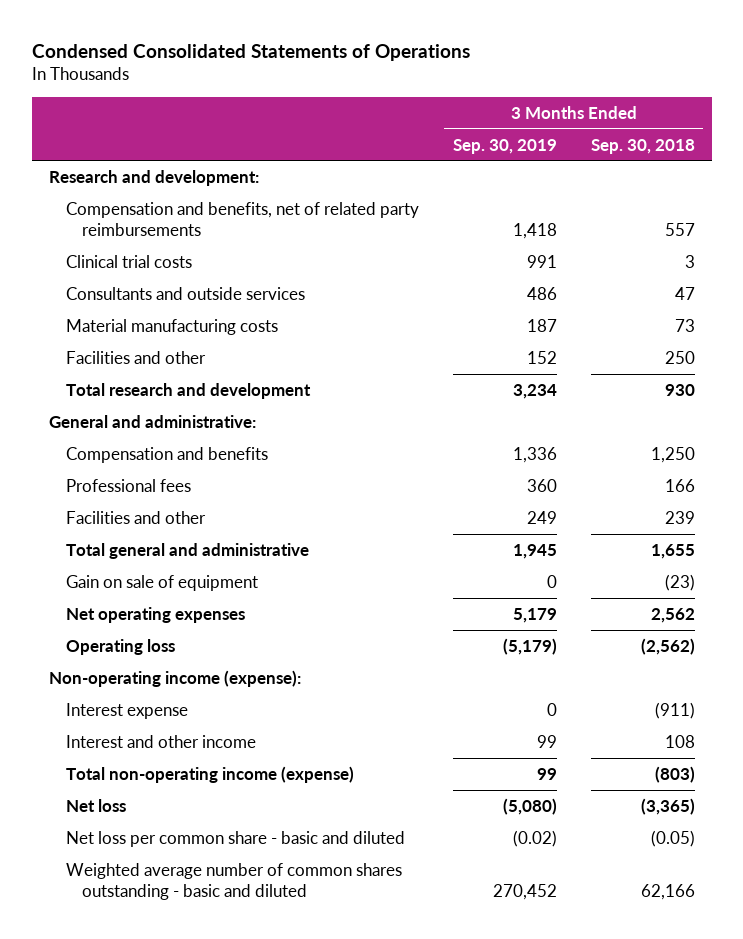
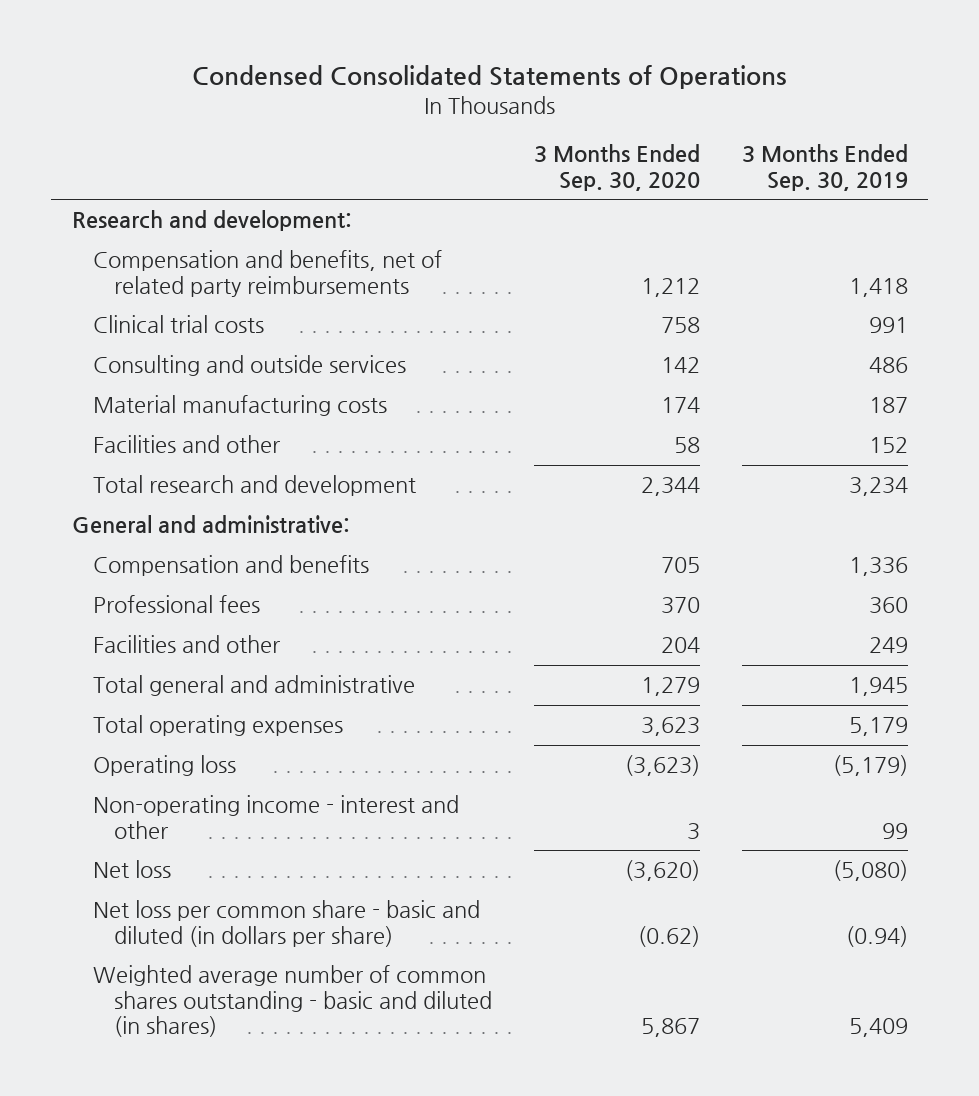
[590,138,695,154] Sep. 30, 2018 -> none
none -> [533,144,700,191] 3 Months Ended Sep. 30, 2020
[65,286,305,300] Consultants and outside services -> [93,355,407,377] Consulting and outside services
[65,574,258,591] Gain on sale of equipment -> none
[65,606,245,623] Net operating expenses -> [93,715,344,737] Total operating expenses
[48,669,301,687] Non-operating income (expense): -> none
[65,702,188,719] Interest expense -> none
[65,765,354,783] Total non-operating income (expense) -> none
[65,734,256,748] Interest and other income -> [93,795,460,839] Non-operating income - interest and other
[65,830,405,847] Net loss per common share - basic and diluted -> [93,900,481,947] Net loss per common share - basic and diluted (in dollars per share)
[512,829,557,847] (0.02) -> [845,925,908,947] (0.94)
[65,862,402,901] Weighted average number of common shares outstanding - basic and diluted -> [93,965,493,1037] Weighted average number of common shares outstanding - basic and diluted (in shares)
[492,884,557,901] 270,452 -> [848,1017,908,1037] 5,409

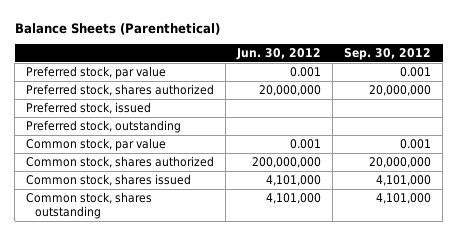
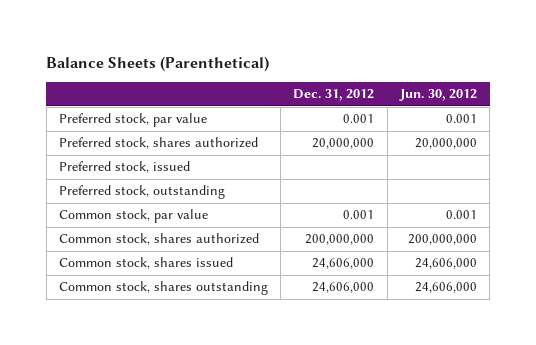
[344,48,432,61] Sep. 30, 2012 -> none
none -> [293,89,375,102] Dec. 31, 2012
[266,175,322,187] 4,101,000 -> [414,258,477,270] 24,606,000
[266,193,322,205] 4,101,000 -> [414,282,477,294] 24,606,000

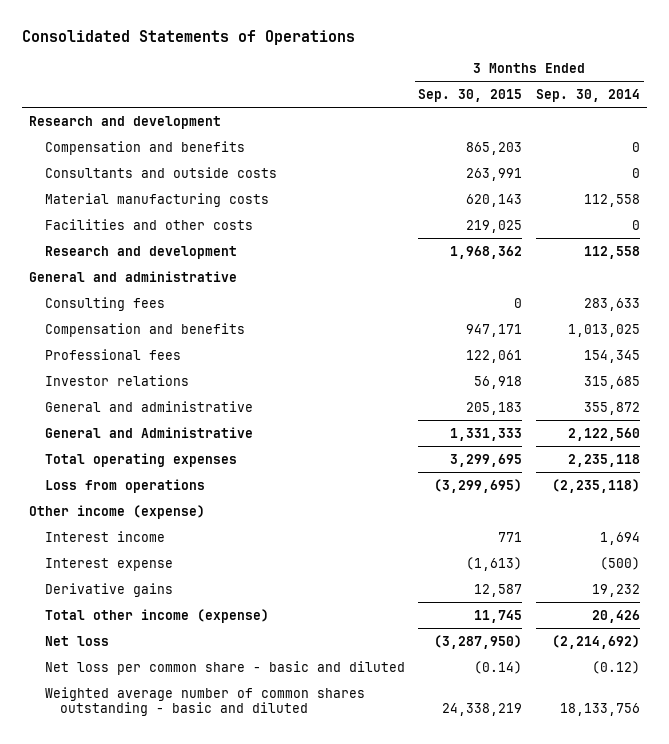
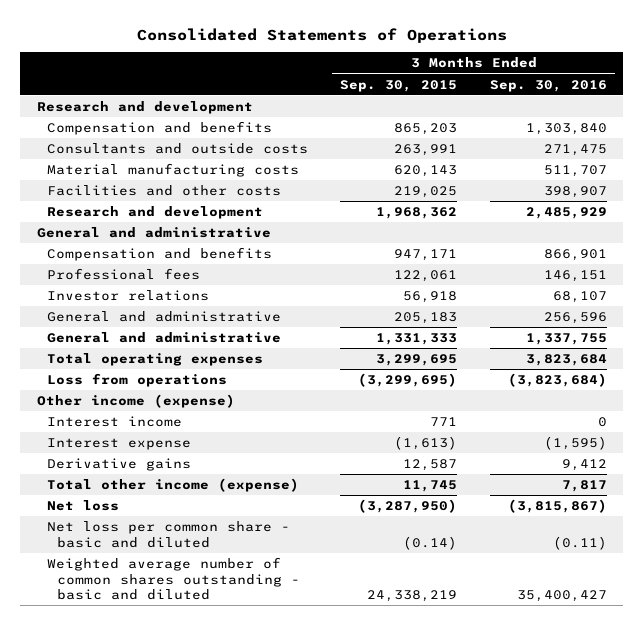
[536,89,641,103] Sep. 30, 2014 -> none
none -> [489,79,607,92] Sep. 30, 2016
[44,296,165,311] Consulting fees -> none
[44,426,253,438] General and Administrative -> [47,332,282,344] General and administrative

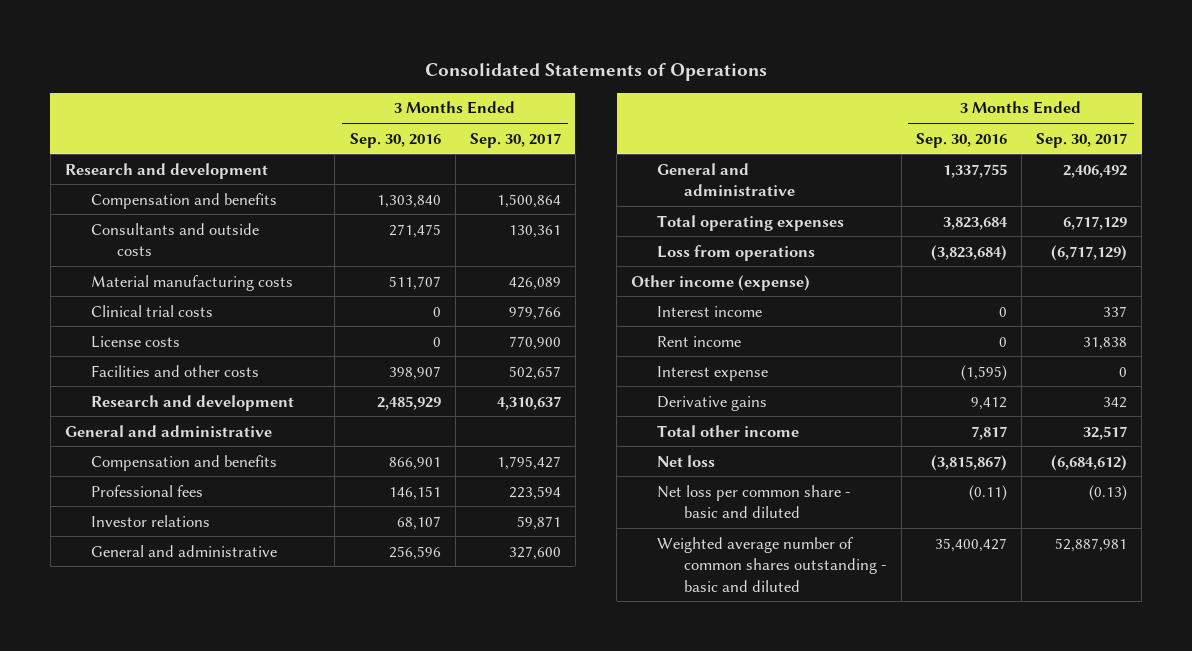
[340,79,458,92] Sep. 30, 2015 -> none
none -> [469,132,561,148] Sep. 30, 2017
none -> [91,304,214,317] Clinical trial costs
none -> [91,335,181,348] License costs
none -> [657,335,742,347] Rent income
[47,478,300,493] Total other income (expense) -> [657,424,800,437] Total other income

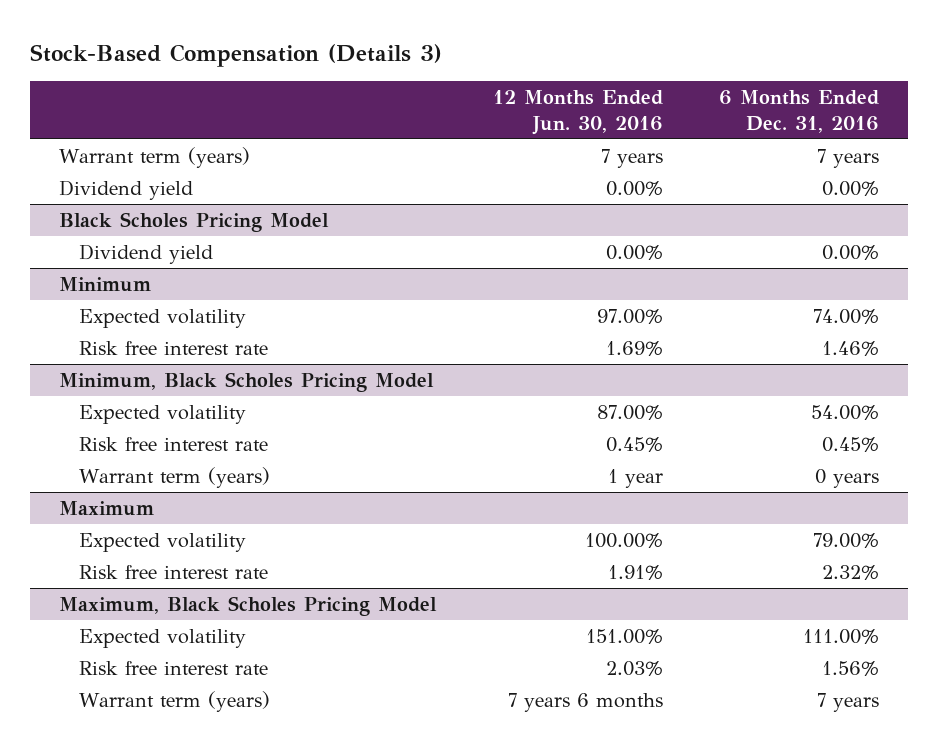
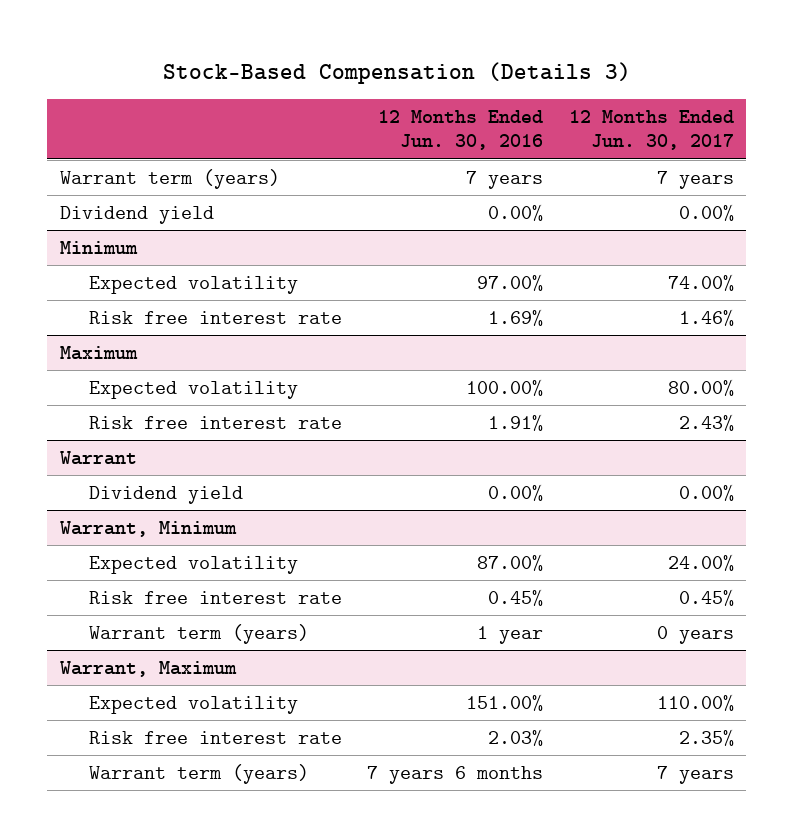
[719,90,880,133] 6 Months Ended Dec. 31, 2016 -> none
none -> [568,109,734,151] 12 Months Ended Jun. 30, 2017
[58,212,329,233] Black Scholes Pricing Model -> none
[79,244,214,265] Dividend yield -> none
[58,372,434,393] Minimum, Black Scholes Pricing Model -> none
[79,405,247,425] Expected volatility -> none
[79,437,269,452] Risk free interest rate -> none
[79,467,271,489] Warrant term (years) -> none
[58,596,437,617] Maximum, Black Scholes Pricing Model -> none
none -> [59,450,137,465] Warrant
none -> [89,485,244,504] Dividend yield
none -> [59,520,237,537] Warrant, Minimum
none -> [89,555,299,574] Expected volatility
none -> [89,590,343,604] Risk free interest rate
none -> [89,623,310,644] Warrant term (years)
none -> [59,660,237,677] Warrant, Maximum

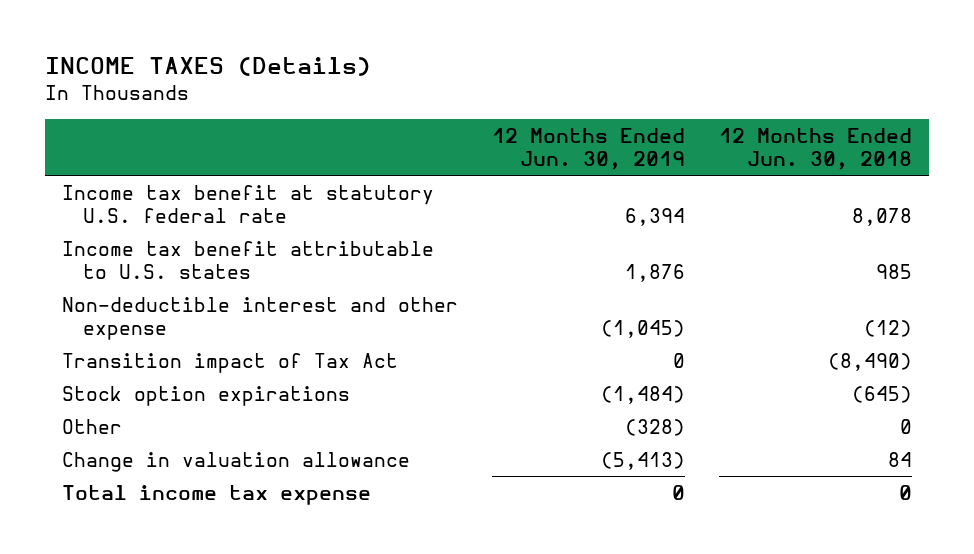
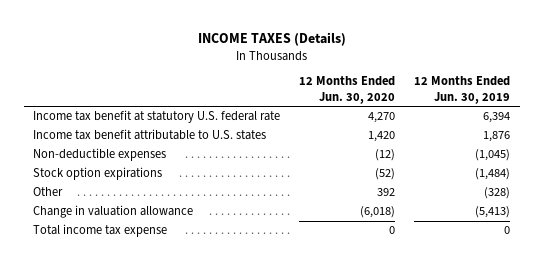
[718,127,912,170] 12 Months Ended Jun. 30, 2018 -> none
none -> [299,76,396,105] 12 Months Ended Jun. 30, 2020
[61,352,398,373] Transition impact of Tax Act -> none
[61,296,458,340] Non-deductible interest and other expense -> [33,148,167,162] Non-deductible expenses

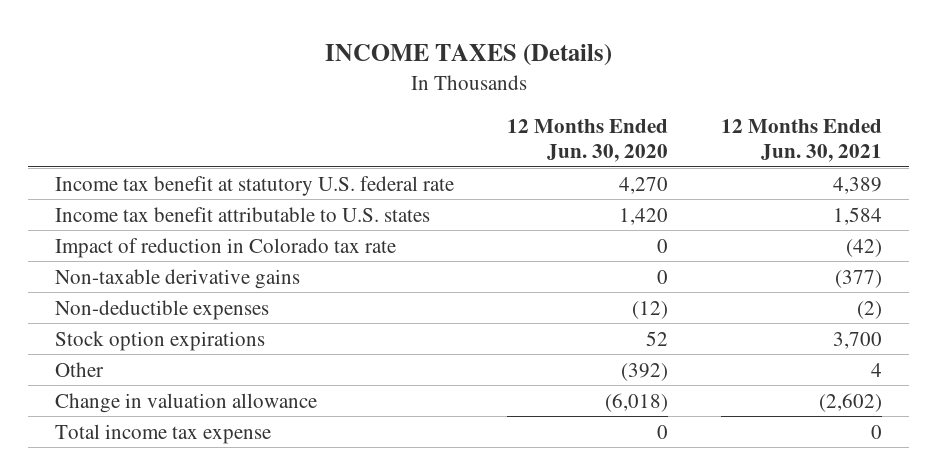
[414,76,511,105] 12 Months Ended Jun. 30, 2019 -> none
none -> [721,119,883,163] 12 Months Ended Jun. 30, 2021
none -> [54,237,396,258] Impact of reduction in Colorado tax rate
none -> [54,268,300,289] Non-taxable derivative gains
[375,168,396,181] (52) -> [646,330,669,346] 52
[377,188,396,197] 392 -> [621,362,669,381] (392)

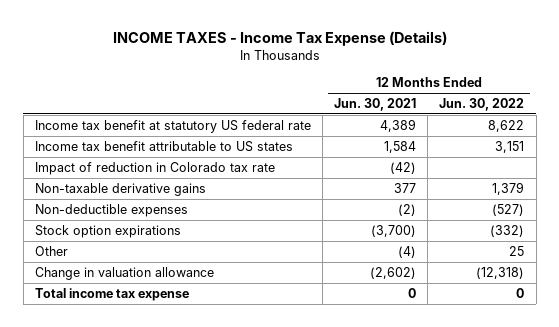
[324,44,612,67] INCOME TAXES (Details) -> [112,30,447,46] INCOME TAXES - Income Tax Expense (Details)
[507,119,669,163] 12 Months Ended Jun. 30, 2020 -> none
none -> [439,98,525,112] Jun. 30, 2022
[54,175,454,196] Income tax benefit at statutory U.S. federal rate -> [34,119,311,133] Income tax benefit at statutory US federal rate
[54,206,430,222] Income tax benefit attributable to U.S. states -> [34,140,293,152] Income tax benefit attributable to US states
[835,269,883,288] (377) -> [394,182,417,193] 377
[833,331,883,349] 3,700 -> [371,224,417,237] (3,700)
[871,362,883,377] 4 -> [398,245,417,258] (4)

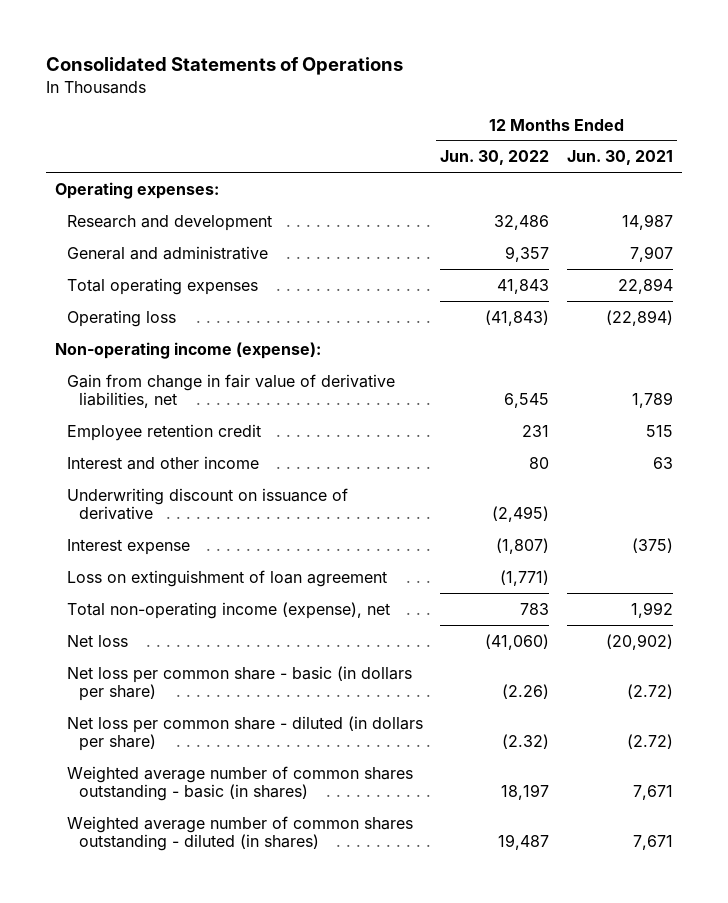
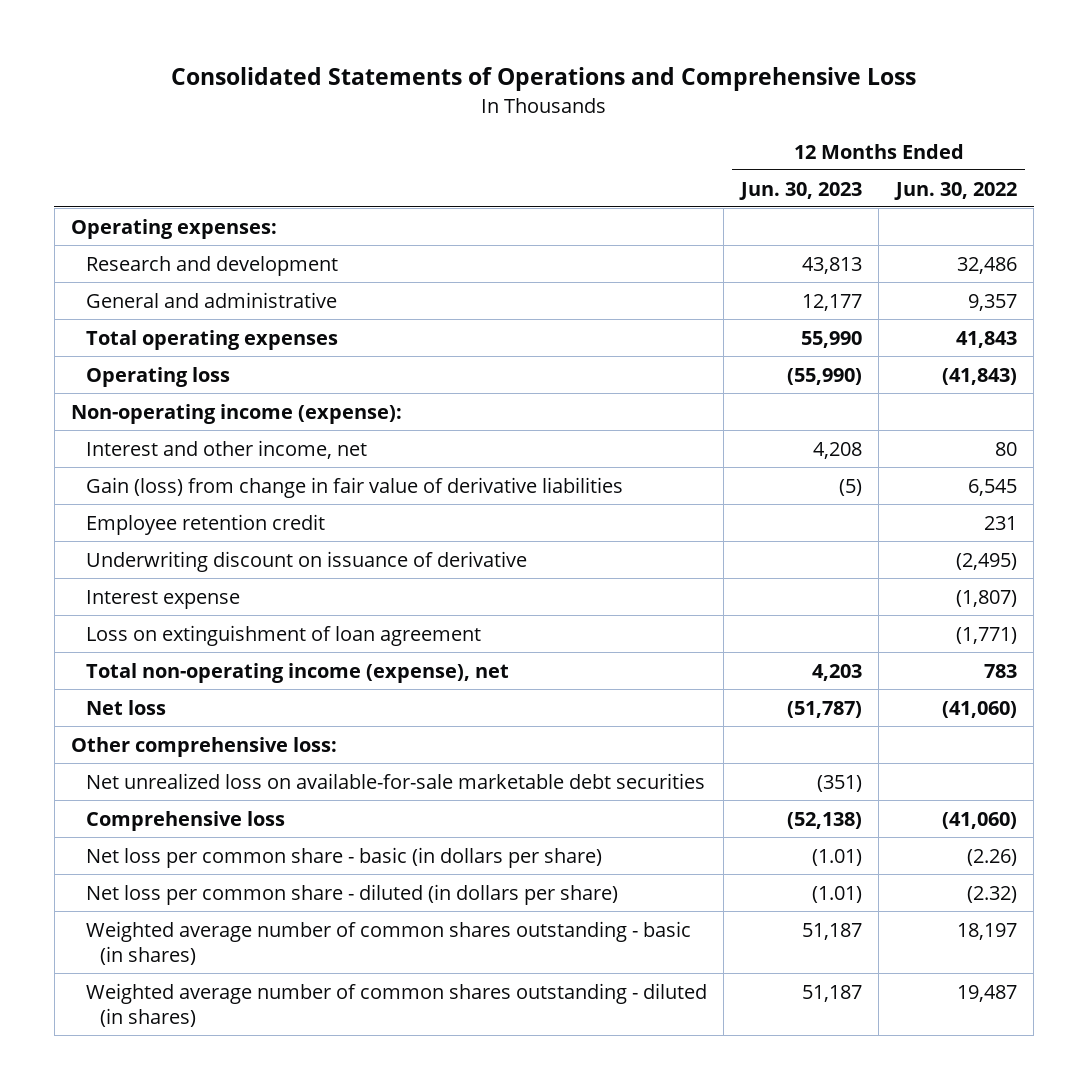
[46,57,404,76] Consolidated Statements of Operations -> [170,67,916,92] Consolidated Statements of Operations and Comprehensive Loss
[566,150,673,166] Jun. 30, 2021 -> none
none -> [738,181,862,200] Jun. 30, 2023
none -> [85,439,367,459] Interest and other income, net
[66,373,395,409] Gain from change in fair value of derivative liabilities, net -> [85,476,623,498] Gain (loss) from change in fair value of derivative liabilities
[66,455,259,470] Interest and other income -> none
none -> [71,736,338,757] Other comprehensive loss:
none -> [85,772,705,789] Net unrealized loss on available-for-sale marketable debt securities
none -> [85,810,285,831] Comprehensive loss

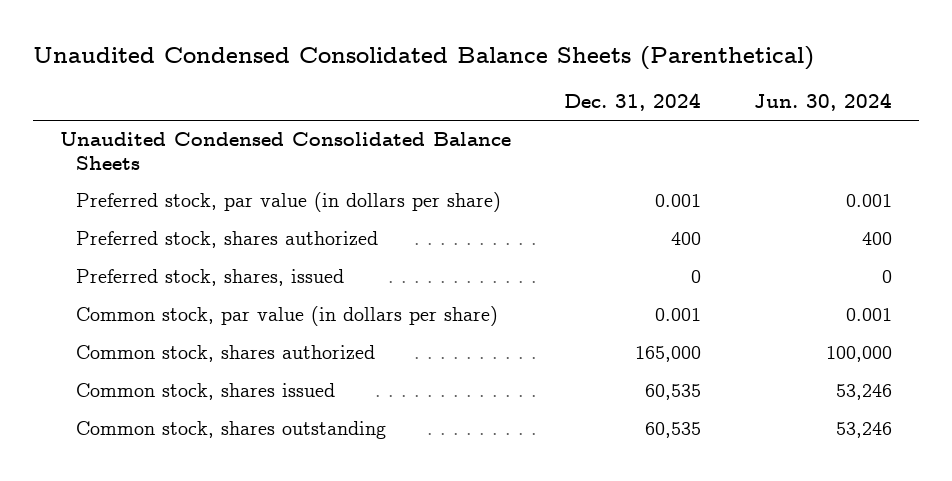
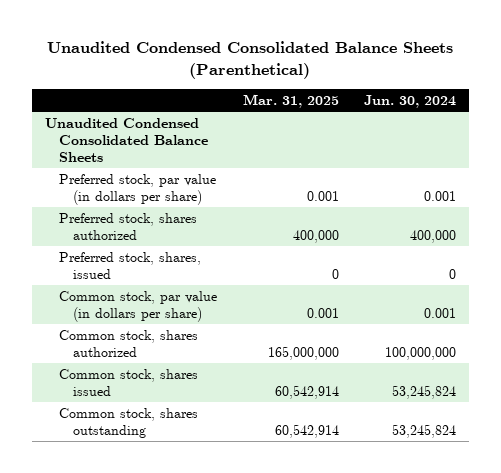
[563,93,701,112] Dec. 31, 2024 -> none
none -> [242,93,339,108] Mar. 31, 2025
[862,232,893,246] 400 -> [410,229,457,243] 400,000
[826,346,893,363] 100,000 -> [385,346,457,360] 100,000,000
[836,384,893,401] 53,246 -> [392,384,457,399] 53,245,824
[836,422,893,439] 53,246 -> [392,423,457,438] 53,245,824

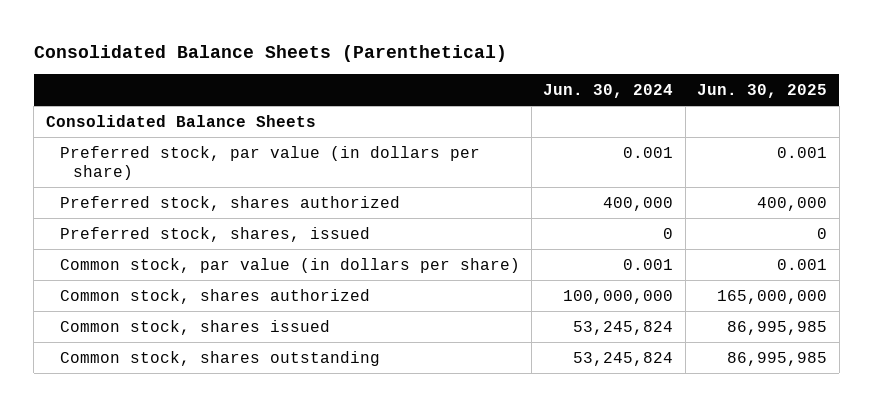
[47,41,454,79] Unaudited Condensed Consolidated Balance Sheets (Parenthetical) -> [33,45,507,63] Consolidated Balance Sheets (Parenthetical)
[242,93,339,108] Mar. 31, 2025 -> none
none -> [697,83,828,98] Jun. 30, 2025
[44,117,209,162] Unaudited Condensed Consolidated Balance Sheets -> [45,114,316,127] Consolidated Balance Sheets

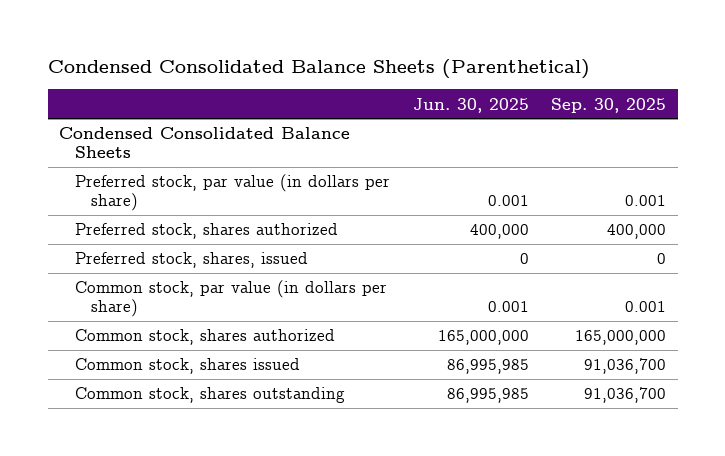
[33,45,507,63] Consolidated Balance Sheets (Parenthetical) -> [47,59,590,80] Condensed Consolidated Balance Sheets (Parenthetical)
[543,83,674,98] Jun. 30, 2024 -> none
none -> [551,97,667,113] Sep. 30, 2025
[45,114,316,127] Consolidated Balance Sheets -> [59,127,351,159] Condensed Consolidated Balance Sheets

